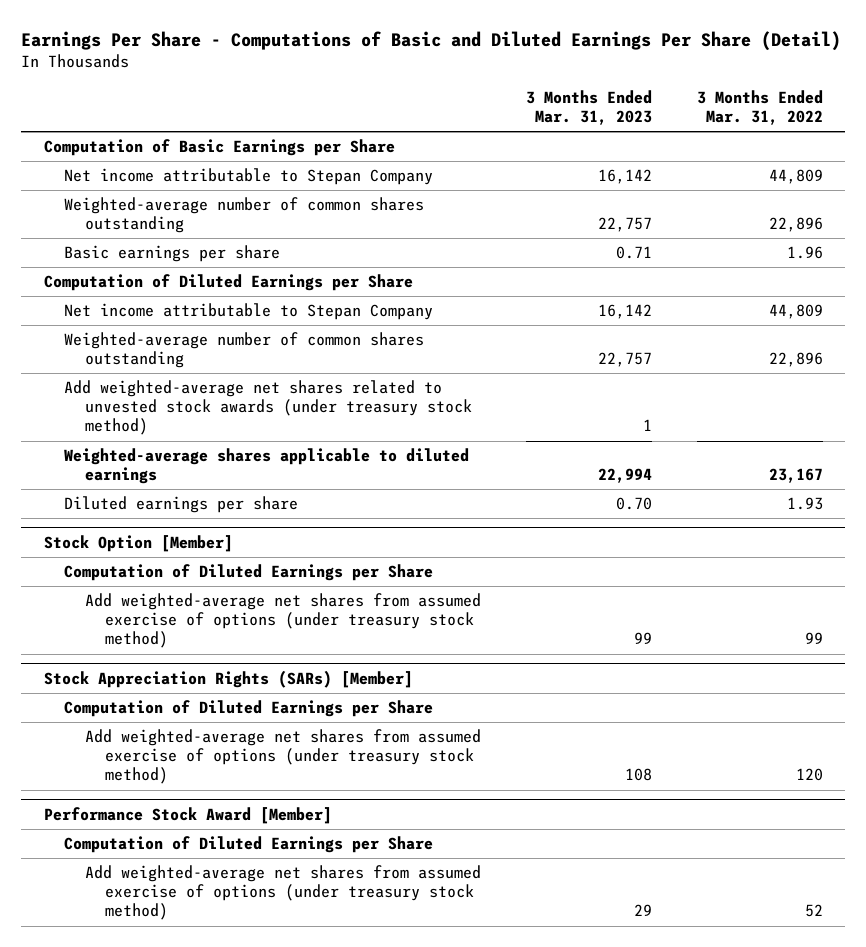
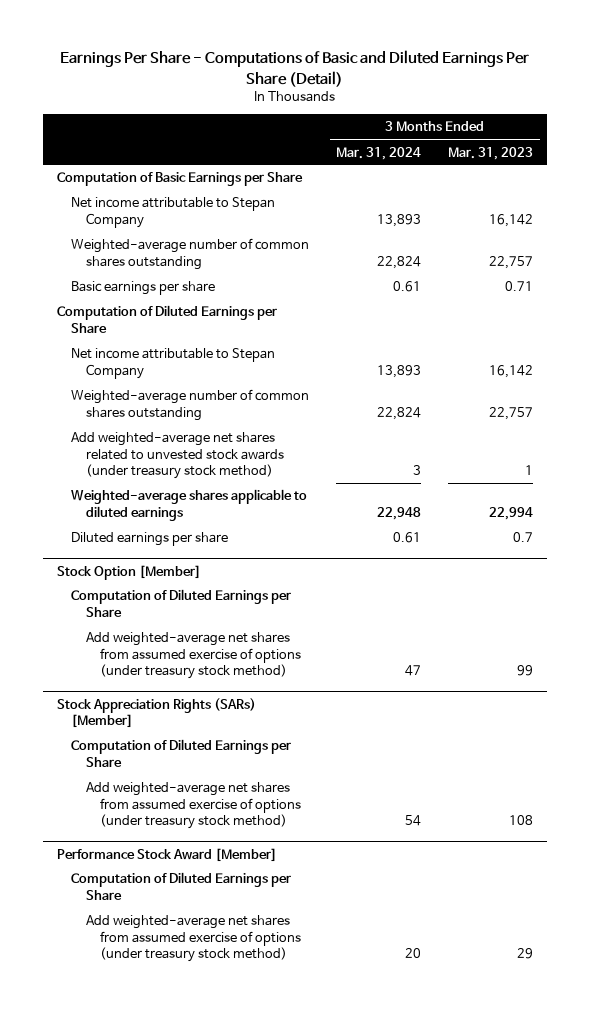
[696,89,823,126] 3 Months Ended Mar. 31, 2022 -> none
none -> [336,146,422,160] Mar. 31, 2024
[615,497,652,511] 0.70 -> [513,532,534,543] 0.7

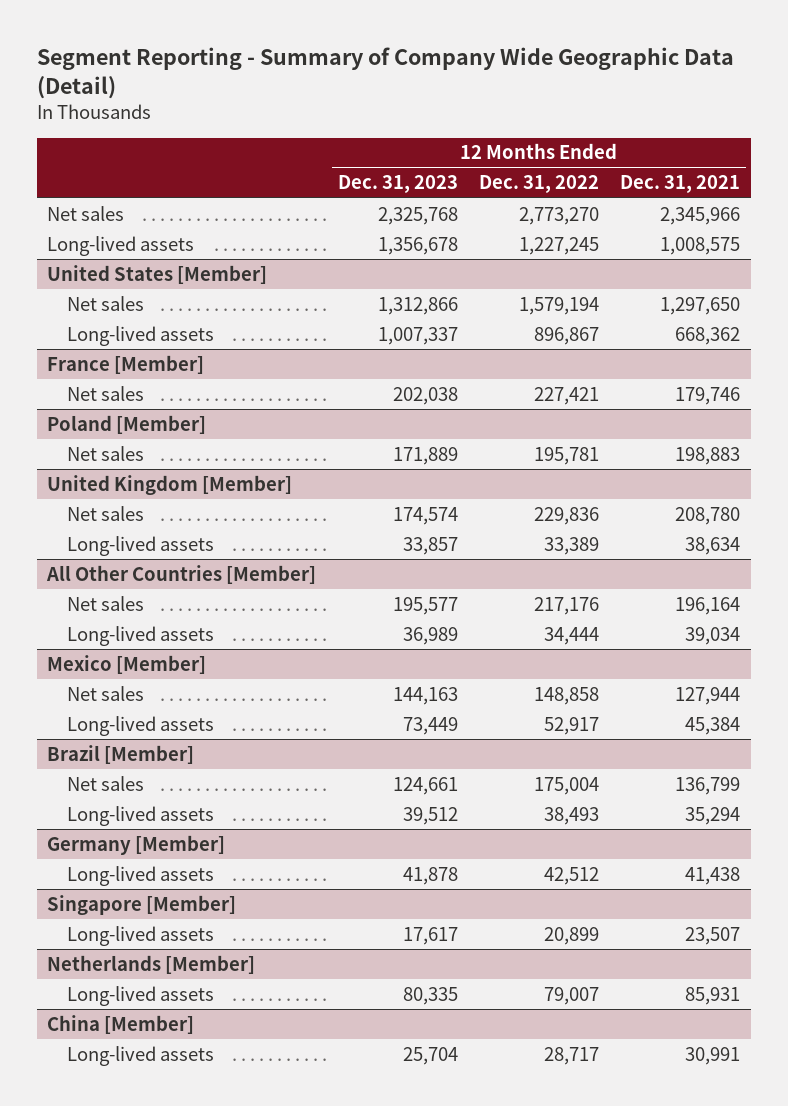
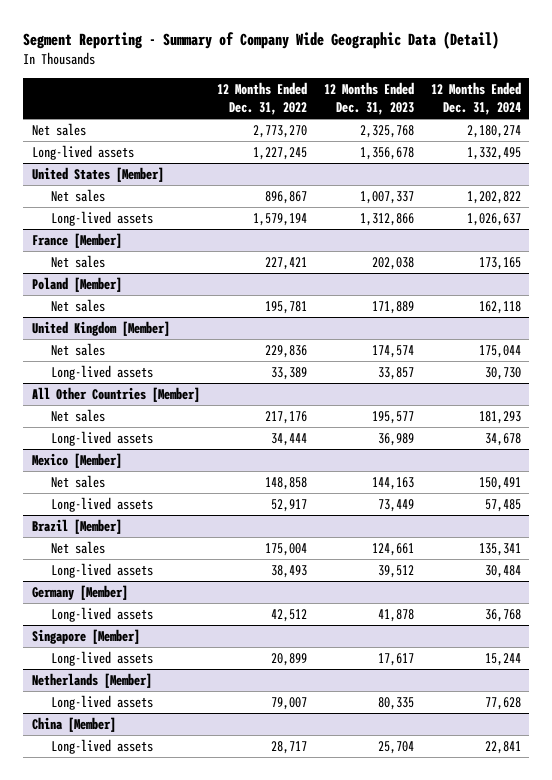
[620,175,741,194] Dec. 31, 2021 -> none
none -> [430,82,521,116] 12 Months Ended Dec. 31, 2024
[377,296,458,315] 1,312,866 -> [359,190,414,204] 1,007,337
[518,296,599,315] 1,579,194 -> [264,190,307,204] 896,867
[377,326,458,345] 1,007,337 -> [359,212,414,226] 1,312,866
[533,326,599,345] 896,867 -> [252,212,307,226] 1,579,194

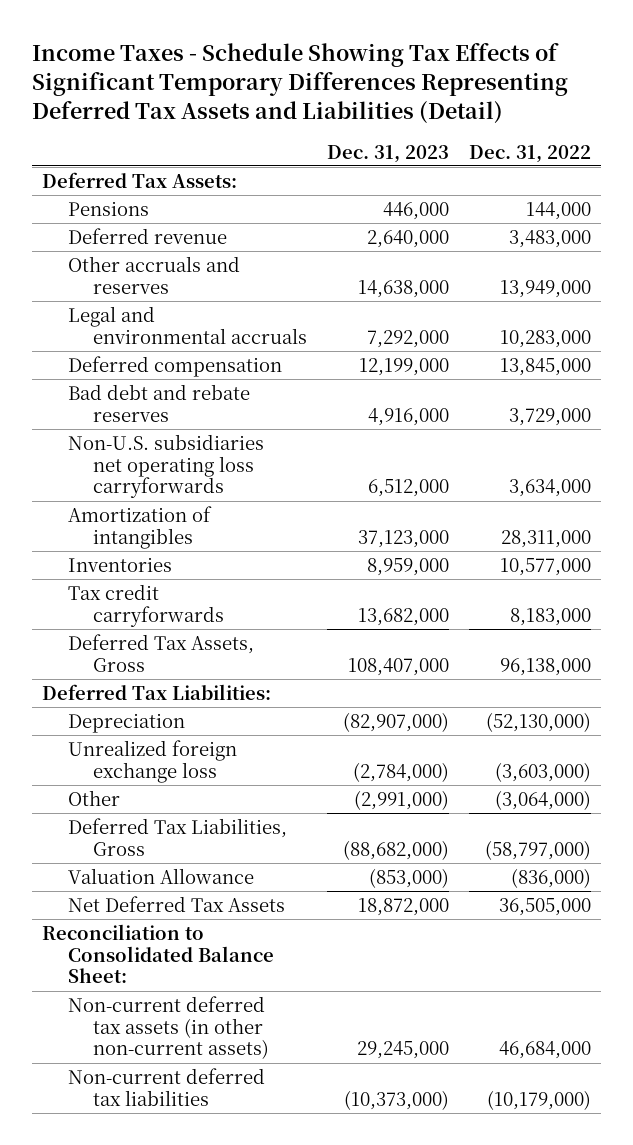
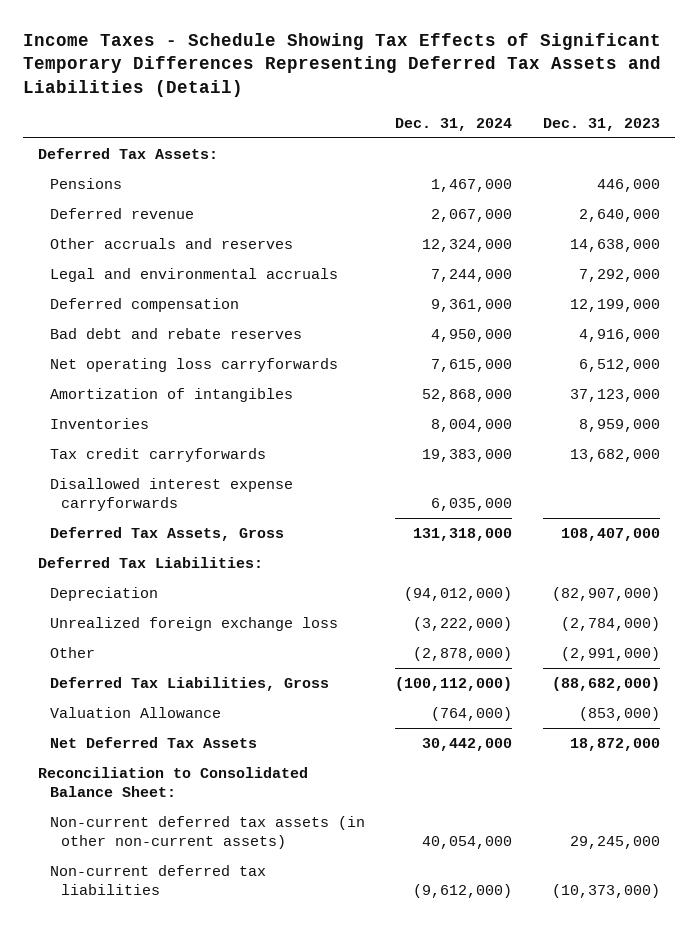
[468,144,591,163] Dec. 31, 2022 -> none
none -> [395,117,513,131] Dec. 31, 2024
[67,433,264,499] Non-U.S. subsidiaries net operating loss carryforwards -> [49,357,338,372] Net operating loss carryforwards
none -> [49,477,293,511] Disallowed interest expense carryforwards

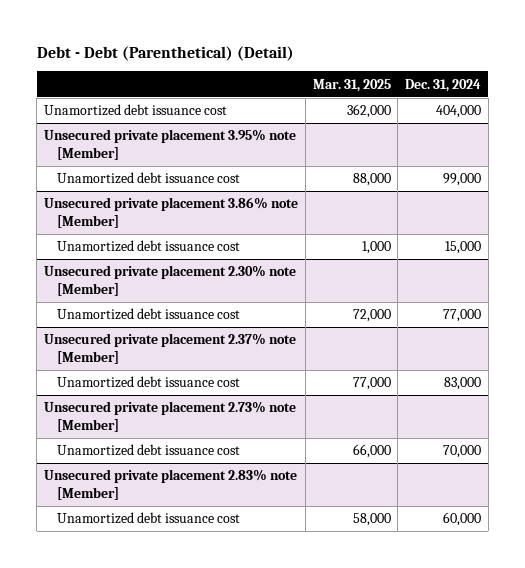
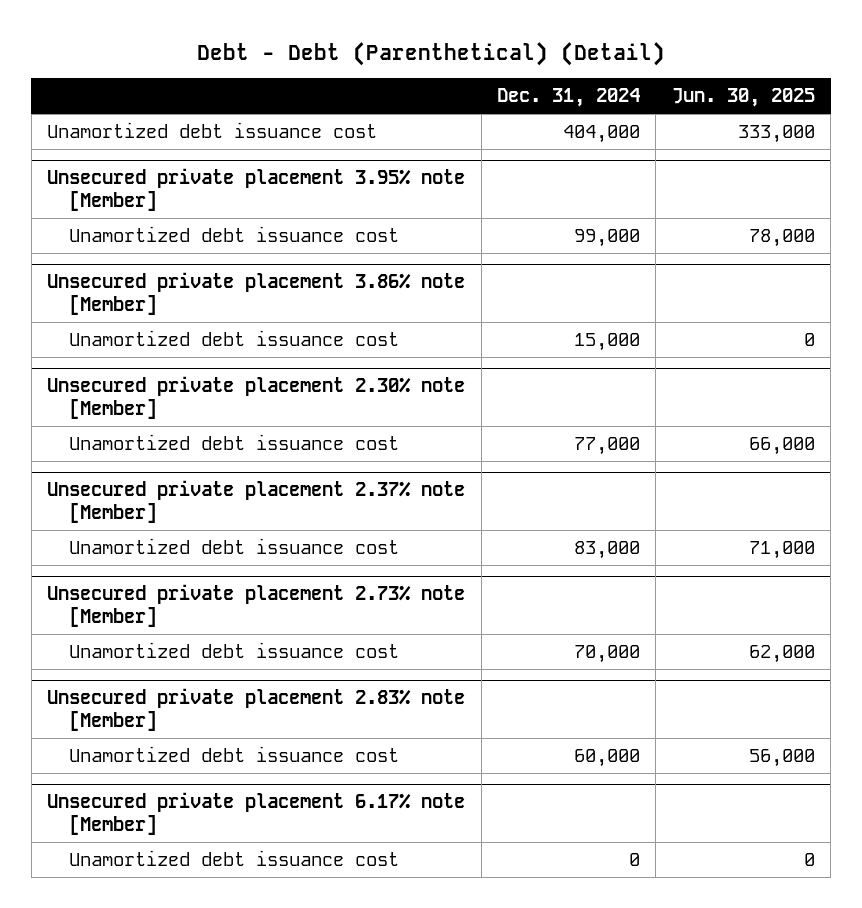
[312,78,391,92] Mar. 31, 2025 -> none
none -> [671,88,815,108] Jun. 30, 2025
none -> [47,792,466,835] Unsecured private placement 6.17% note [Member]
none -> [68,849,399,866] Unamortized debt issuance cost

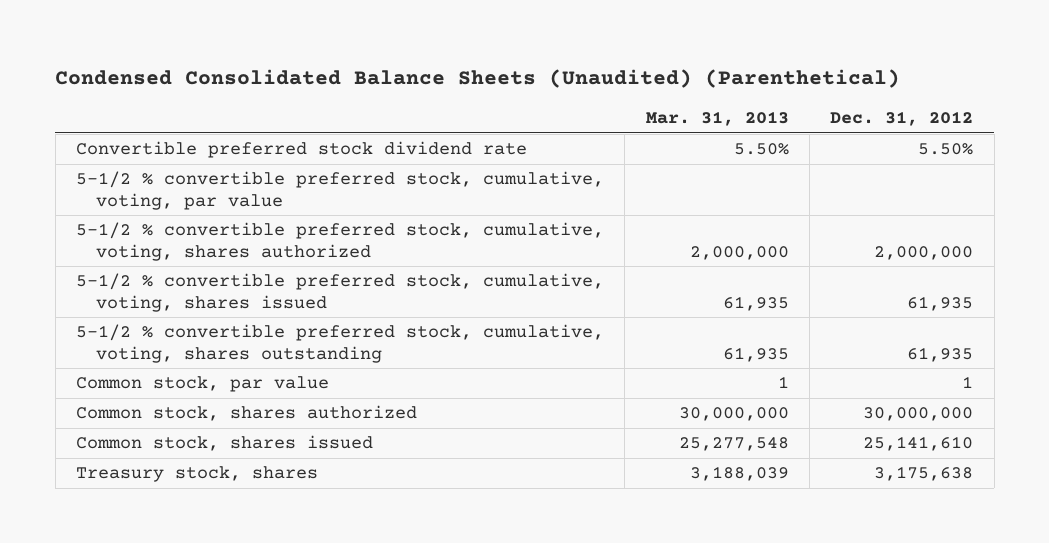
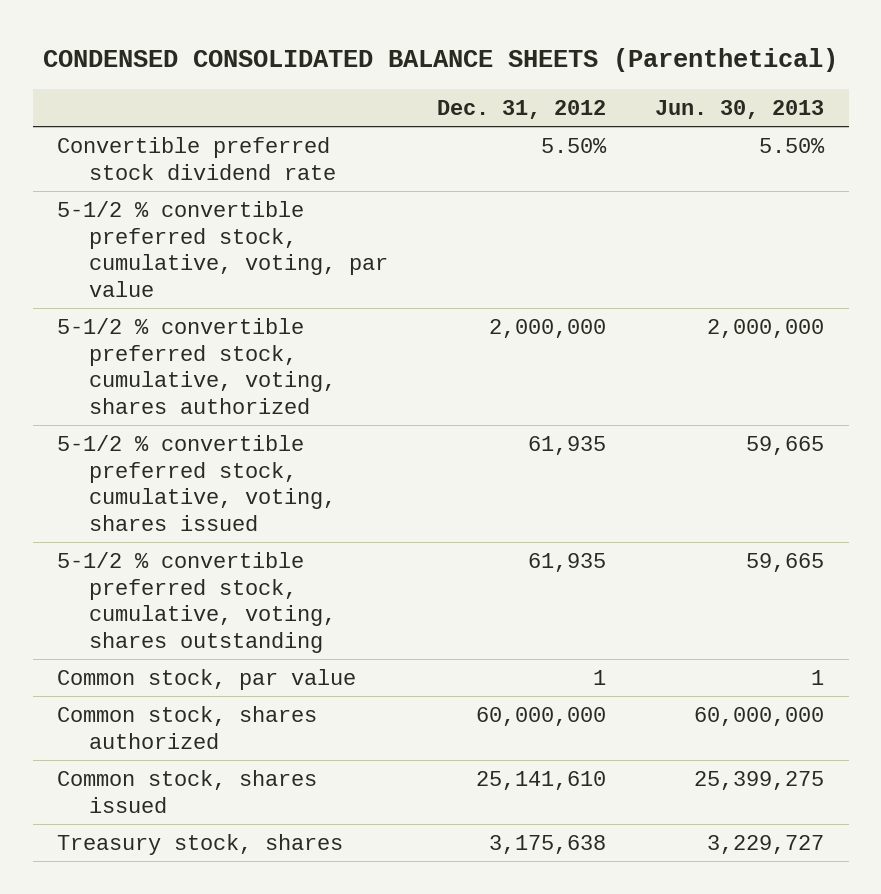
[55,69,901,89] Condensed Consolidated Balance Sheets (Unaudited) (Parenthetical) -> [42,47,838,72] CONDENSED CONSOLIDATED BALANCE SHEETS (Parenthetical)
[645,111,789,127] Mar. 31, 2013 -> none
none -> [655,99,825,119] Jun. 30, 2013
[863,407,974,422] 30,000,000 -> [476,706,607,726] 60,000,000

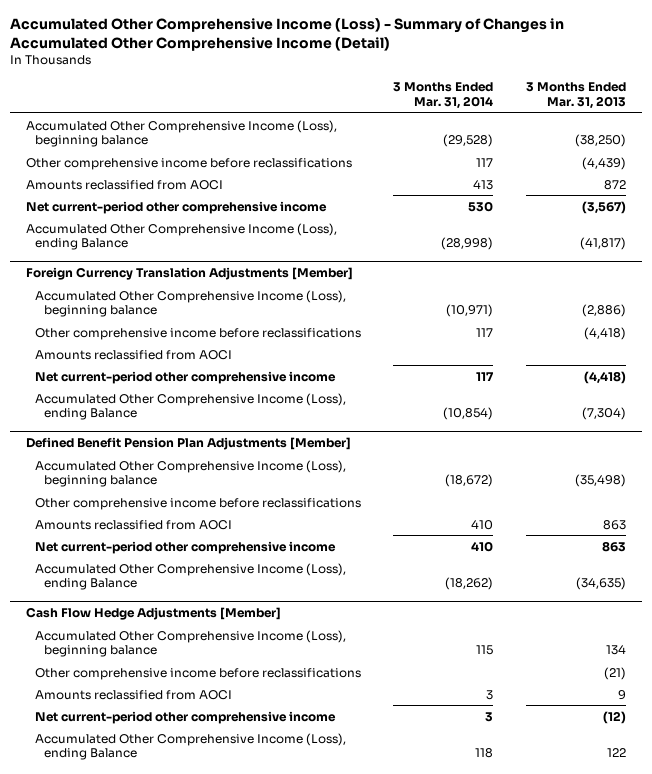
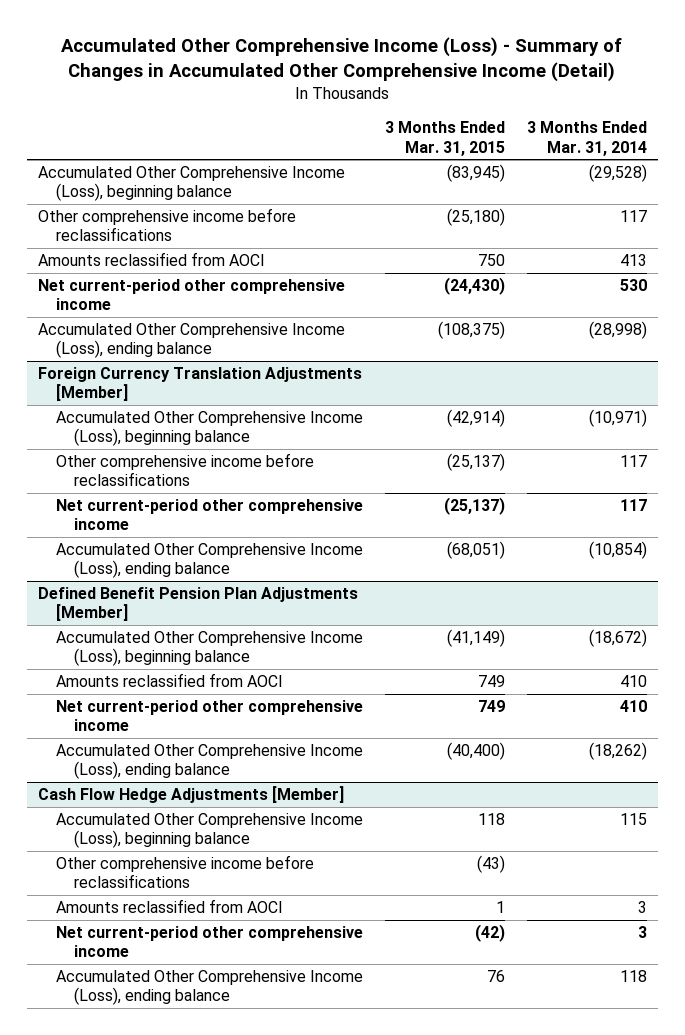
[525,82,626,109] 3 Months Ended Mar. 31, 2013 -> none
none -> [384,121,505,156] 3 Months Ended Mar. 31, 2015
[26,222,338,251] Accumulated Other Comprehensive Income (Loss), ending Balance -> [37,323,345,359] Accumulated Other Comprehensive Income (Loss), ending balance
[35,349,233,360] Amounts reclassified from AOCI -> none
[35,392,347,421] Accumulated Other Comprehensive Income (Loss), ending Balance -> [55,543,363,579] Accumulated Other Comprehensive Income (Loss), ending balance
[35,497,362,510] Other comprehensive income before reclassifications -> none
[35,562,347,591] Accumulated Other Comprehensive Income (Loss), ending Balance -> [55,744,363,780] Accumulated Other Comprehensive Income (Loss), ending balance
[35,732,347,761] Accumulated Other Comprehensive Income (Loss), ending Balance -> [55,970,363,1006] Accumulated Other Comprehensive Income (Loss), ending balance

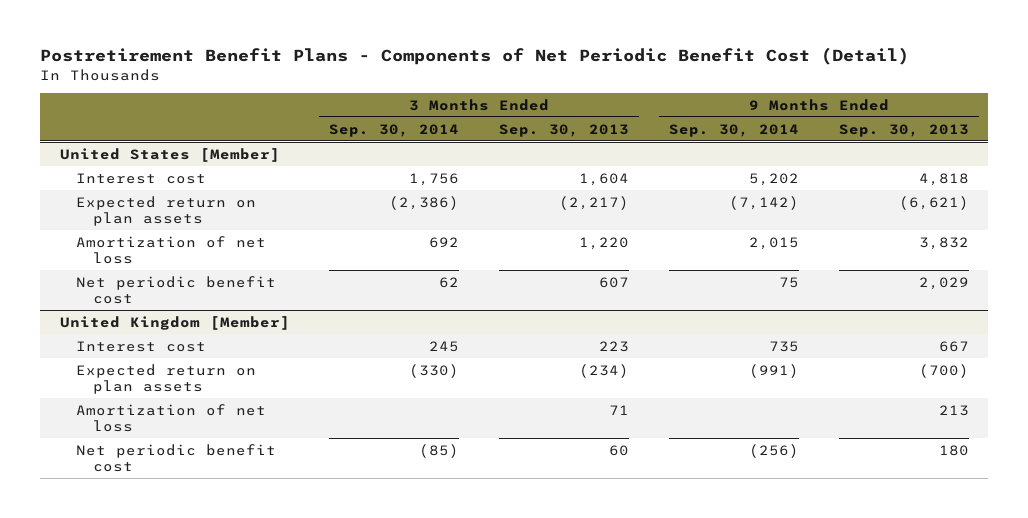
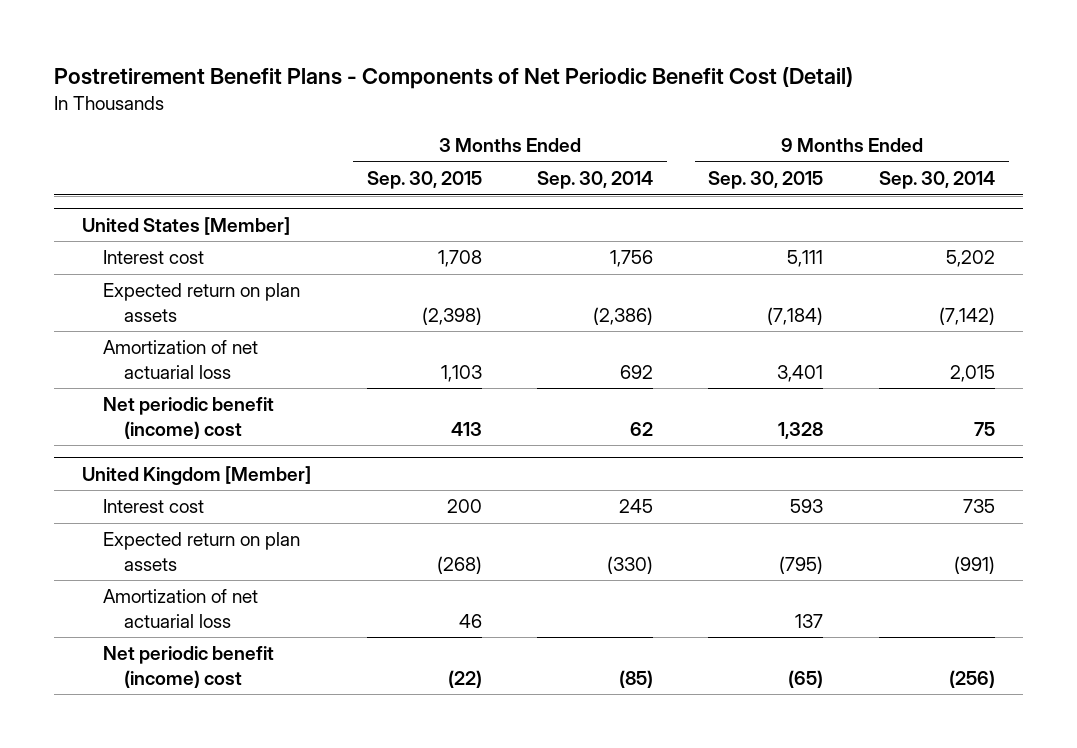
[499,123,630,137] Sep. 30, 2013 -> none
[838,123,969,137] Sep. 30, 2013 -> none
none -> [366,171,482,190] Sep. 30, 2015
none -> [708,171,824,190] Sep. 30, 2015
[76,235,267,265] Amortization of net loss -> [102,340,258,379] Amortization of net actuarial loss
[76,275,277,305] Net periodic benefit cost -> [102,397,274,439] Net periodic benefit (income) cost
[76,403,267,433] Amortization of net loss -> [102,589,258,628] Amortization of net actuarial loss
[76,443,277,473] Net periodic benefit cost -> [102,646,274,688] Net periodic benefit (income) cost

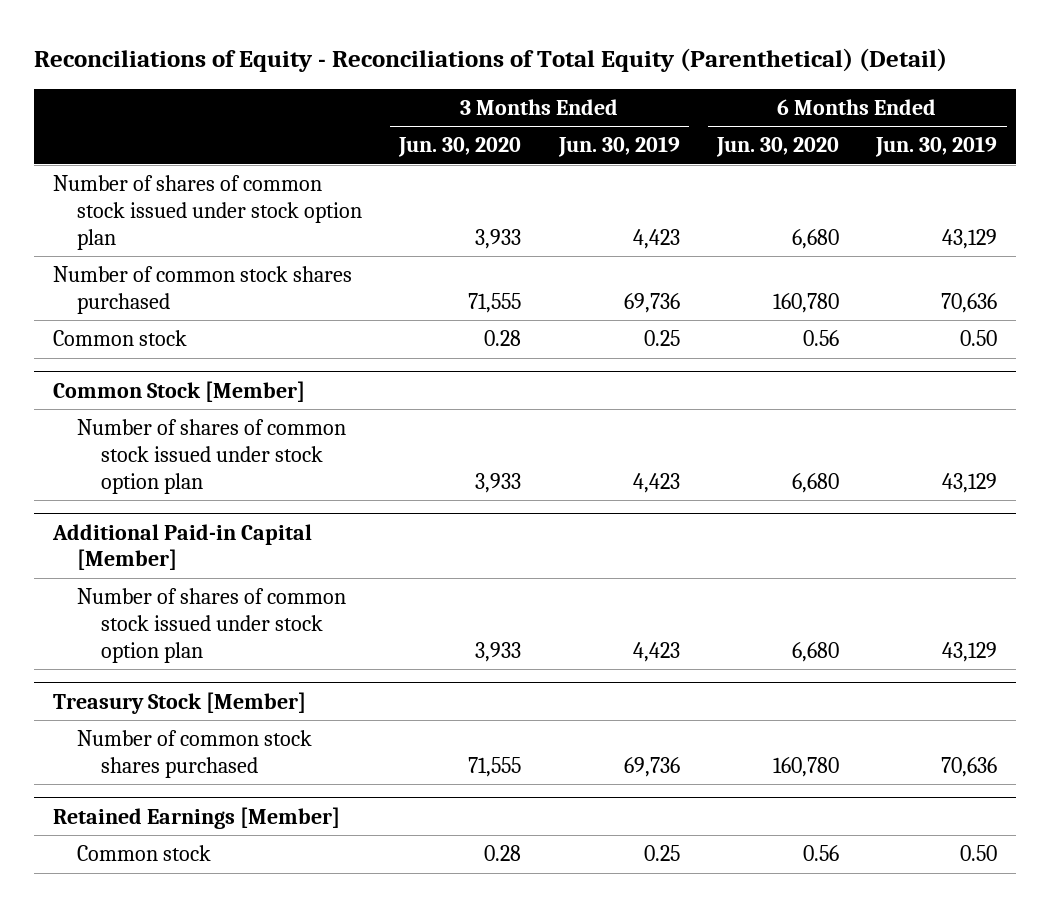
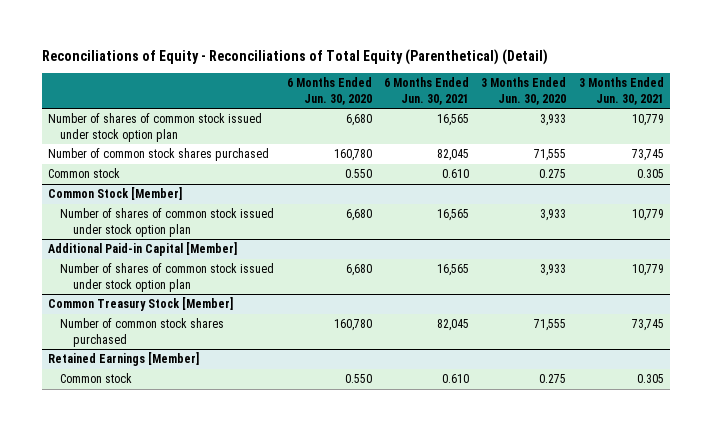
[557,136,680,158] Jun. 30, 2019 -> none
[875,136,998,158] Jun. 30, 2019 -> none
none -> [384,77,470,105] 6 Months Ended Jun. 30, 2021
none -> [578,77,664,105] 3 Months Ended Jun. 30, 2021
[484,330,522,347] 0.28 -> [539,169,567,179] 0.275
[802,330,839,347] 0.56 -> [344,169,372,179] 0.550
[52,691,306,714] Treasury Stock [Member] -> [48,297,234,312] Common Treasury Stock [Member]
[484,845,522,862] 0.28 -> [539,374,567,384] 0.275
[802,845,839,862] 0.56 -> [344,374,372,384] 0.550

